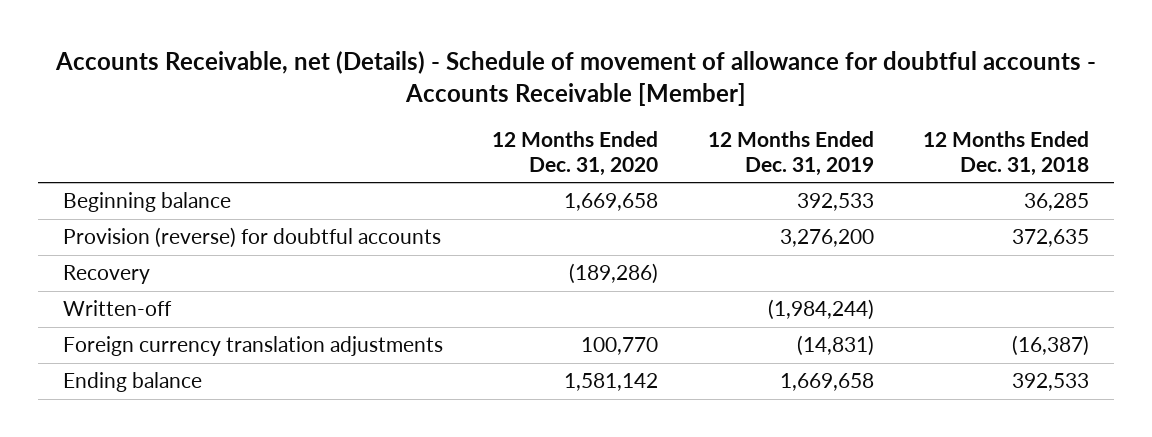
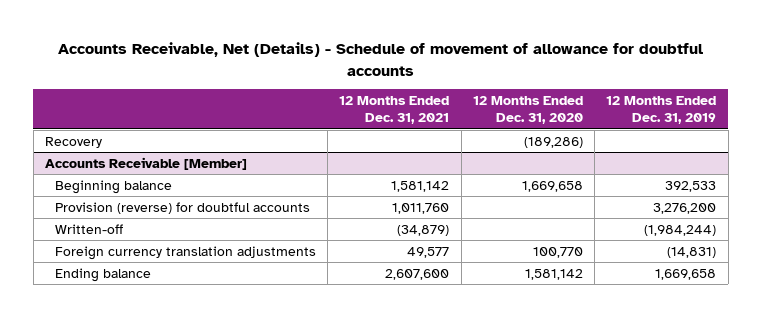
[54,50,1096,106] Accounts Receivable, net (Details) - Schedule of movement of allowance for doubtful accounts - Accounts Receivable [Member] -> [57,42,703,76] Accounts Receivable, Net (Details) - Schedule of movement of allowance for doubtful accounts
[923,131,1090,176] 12 Months Ended Dec. 31, 2018 -> none
none -> [339,95,450,125] 12 Months Ended Dec. 31, 2021
[62,265,150,285] Recovery -> [44,136,102,148] Recovery
none -> [44,156,247,170] Accounts Receivable [Member]

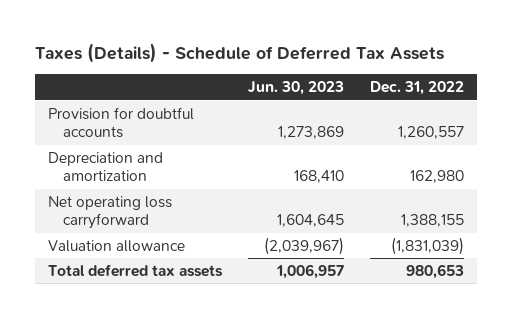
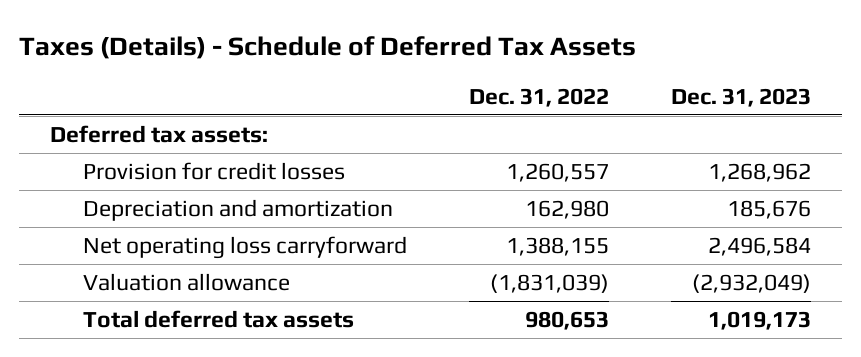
[247,81,344,96] Jun. 30, 2023 -> none
none -> [670,87,811,107] Dec. 31, 2023
none -> [50,125,269,144] Deferred tax assets:
[47,106,194,139] Provision for doubtful accounts -> [83,162,346,181] Provision for credit losses

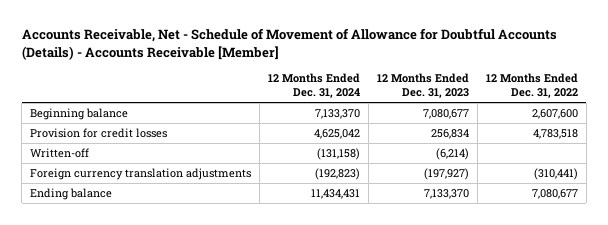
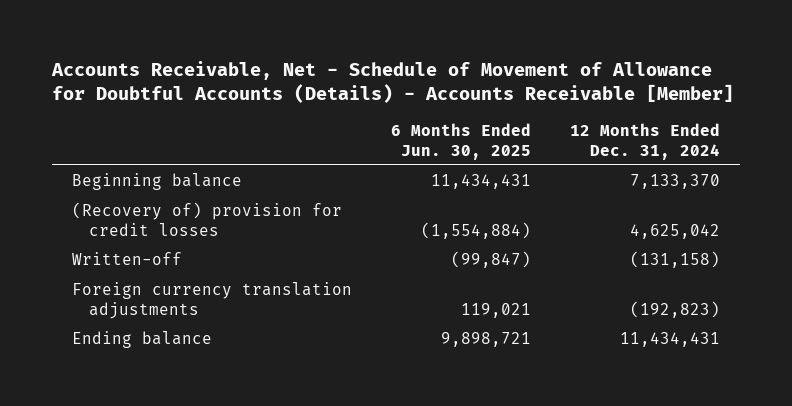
[377,73,470,98] 12 Months Ended Dec. 31, 2023 -> none
[485,73,578,98] 12 Months Ended Dec. 31, 2022 -> none
none -> [390,123,531,160] 6 Months Ended Jun. 30, 2025
[30,128,168,139] Provision for credit losses -> [71,202,342,236] (Recovery of) provision for credit losses

